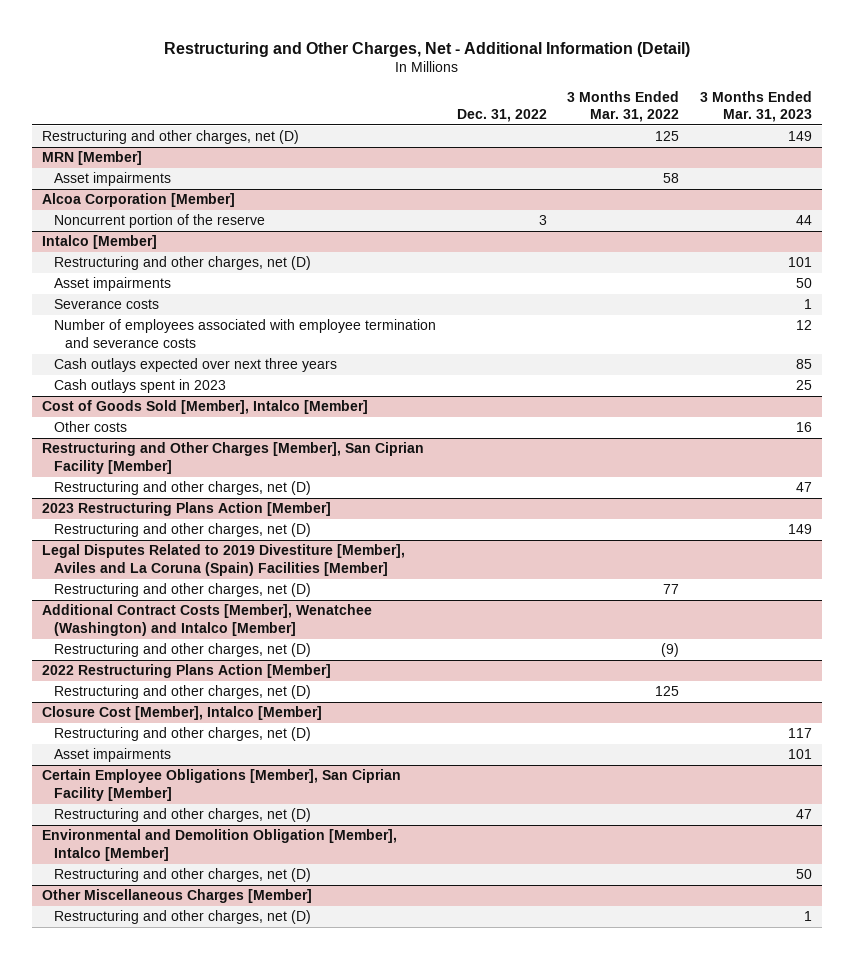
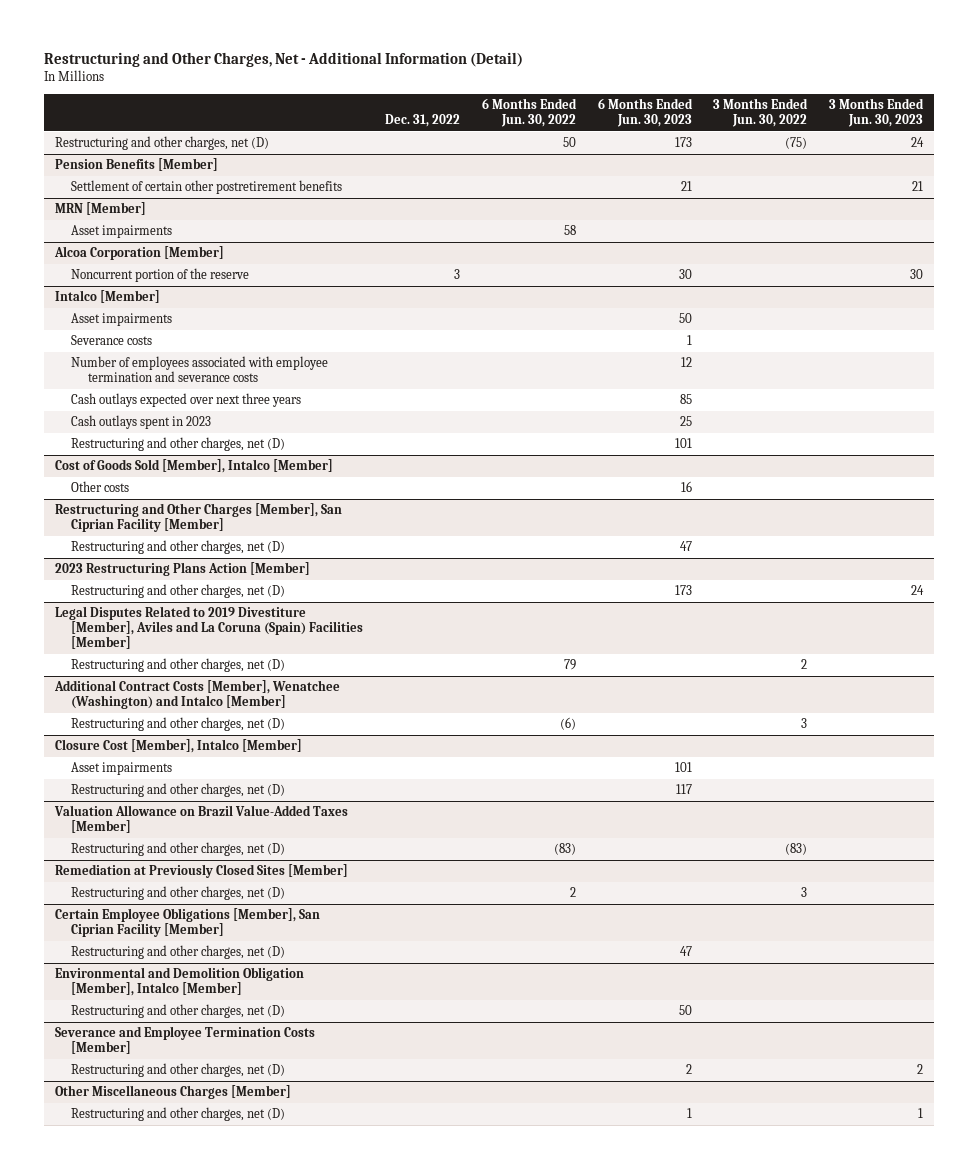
[567,90,680,123] 3 Months Ended Mar. 31, 2022 -> none
[699,90,812,123] 3 Months Ended Mar. 31, 2023 -> none
none -> [481,98,577,128] 6 Months Ended Jun. 30, 2022
none -> [597,98,693,128] 6 Months Ended Jun. 30, 2023
none -> [713,98,809,128] 3 Months Ended Jun. 30, 2022
none -> [829,98,925,128] 3 Months Ended Jun. 30, 2023
none -> [54,158,218,172] Pension Benefits [Member]
none -> [71,180,343,195] Settlement of certain other postretirement benefits
[53,256,311,271] Restructuring and other charges, net (D) -> [71,437,286,452] Restructuring and other charges, net (D)
[42,664,332,679] 2022 Restructuring Plans Action [Member] -> none
[53,685,311,700] Restructuring and other charges, net (D) -> none
[53,727,311,742] Restructuring and other charges, net (D) -> [71,783,286,798] Restructuring and other charges, net (D)
none -> [53,805,348,834] Valuation Allowance on Brazil Value-Added Taxes [Member]
none -> [71,842,286,857] Restructuring and other charges, net (D)
none -> [54,864,348,879] Remediation at Previously Closed Sites [Member]
none -> [71,886,286,901] Restructuring and other charges, net (D)
none -> [54,1026,315,1055] Severance and Employee Termination Costs [Member]
none -> [71,1063,286,1078] Restructuring and other charges, net (D)

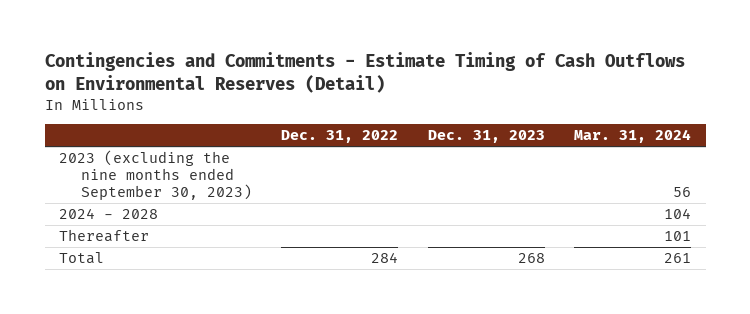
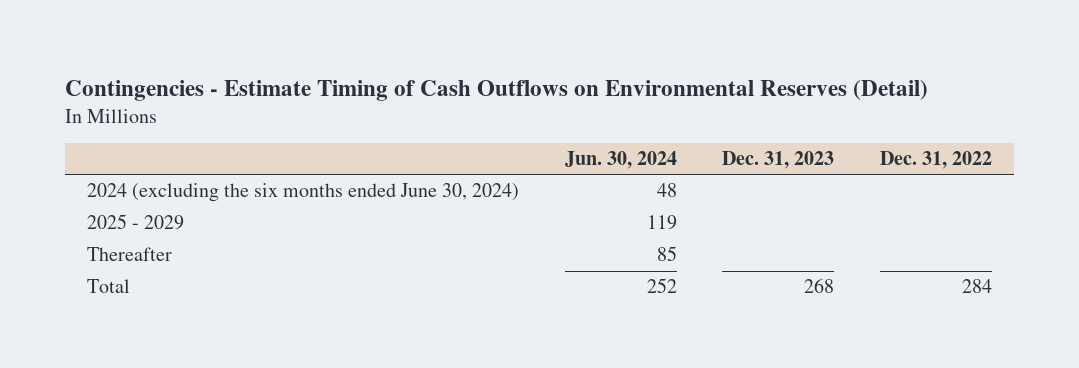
[44,52,685,94] Contingencies and Commitments - Estimate Timing of Cash Outflows on Environmental Reserves (Detail) -> [64,79,928,101] Contingencies - Estimate Timing of Cash Outflows on Environmental Reserves (Detail)
[574,129,692,144] Mar. 31, 2024 -> none
none -> [564,151,677,170] Jun. 30, 2024
[59,149,252,201] 2023 (excluding the nine months ended September 30, 2023) -> [87,183,520,203] 2024 (excluding the six months ended June 30, 2024)
[59,207,159,219] 2024 - 2028 -> [87,214,185,231] 2025 - 2029

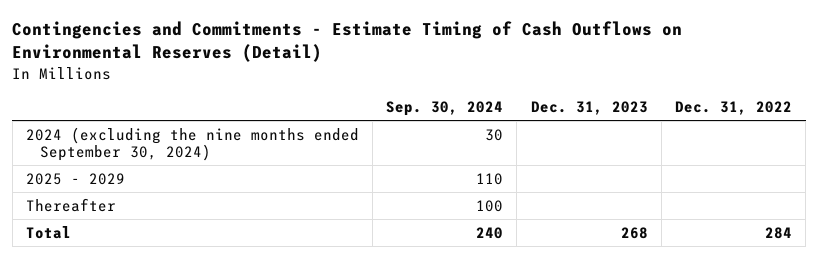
[64,79,928,101] Contingencies - Estimate Timing of Cash Outflows on Environmental Reserves (Detail) -> [12,21,683,63] Contingencies and Commitments - Estimate Timing of Cash Outflows on Environmental Reserves (Detail)
[564,151,677,170] Jun. 30, 2024 -> none
none -> [386,100,504,116] Sep. 30, 2024
[87,183,520,203] 2024 (excluding the six months ended June 30, 2024) -> [25,126,359,162] 2024 (excluding the nine months ended September 30, 2024)

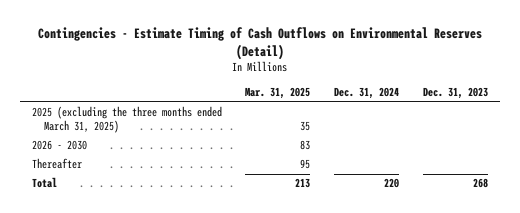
[12,21,683,63] Contingencies and Commitments - Estimate Timing of Cash Outflows on Environmental Reserves (Detail) -> [37,26,482,60] Contingencies - Estimate Timing of Cash Outflows on Environmental Reserves (Detail)
[386,100,504,116] Sep. 30, 2024 -> none
[674,100,792,115] Dec. 31, 2022 -> none
none -> [245,87,311,100] Mar. 31, 2025
none -> [334,87,400,100] Dec. 31, 2024
[25,126,359,162] 2024 (excluding the nine months ended September 30, 2024) -> [31,106,222,134] 2025 (excluding the three months ended March 31, 2025)
[25,172,125,185] 2025 - 2029 -> [31,140,87,151] 2026 - 2030

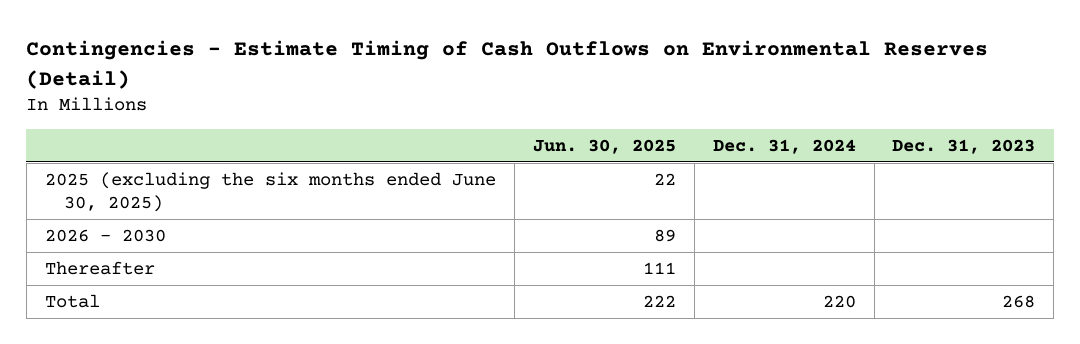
[245,87,311,100] Mar. 31, 2025 -> none
none -> [532,138,676,154] Jun. 30, 2025
[31,106,222,134] 2025 (excluding the three months ended March 31, 2025) -> [44,171,496,212] 2025 (excluding the six months ended June 30, 2025)

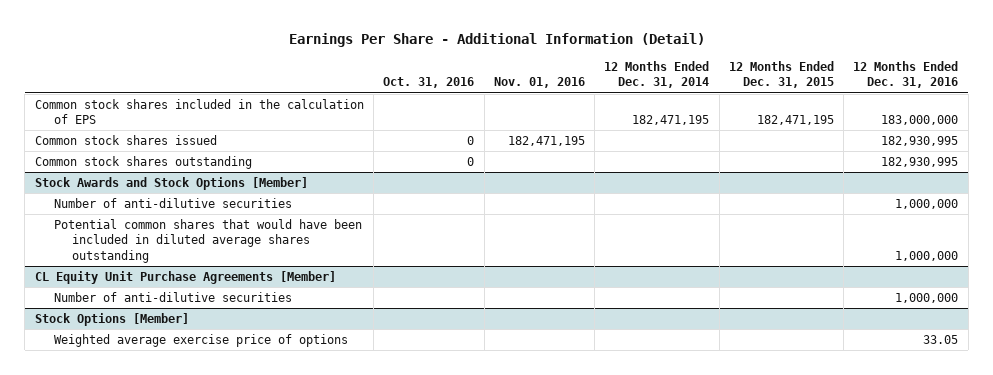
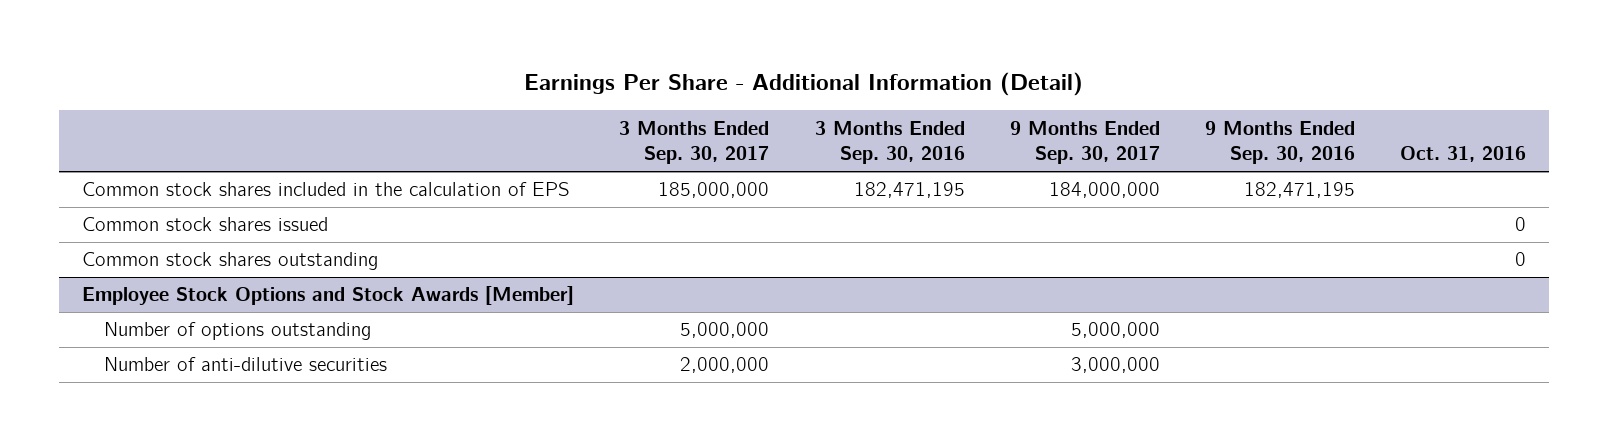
[493,77,585,89] Nov. 01, 2016 -> none
[604,61,710,89] 12 Months Ended Dec. 31, 2014 -> none
[728,61,834,89] 12 Months Ended Dec. 31, 2015 -> none
[853,61,959,89] 12 Months Ended Dec. 31, 2016 -> none
none -> [619,120,770,165] 3 Months Ended Sep. 30, 2017
none -> [814,120,965,165] 3 Months Ended Sep. 30, 2016
none -> [1009,120,1160,165] 9 Months Ended Sep. 30, 2017
none -> [1205,120,1356,165] 9 Months Ended Sep. 30, 2016
[34,177,308,191] Stock Awards and Stock Options [Member] -> [81,286,574,306] Employee Stock Options and Stock Awards [Member]
none -> [103,322,371,341] Number of options outstanding
[53,219,362,263] Potential common shares that would have been included in diluted average shares outstanding -> none
[34,271,336,285] CL Equity Unit Purchase Agreements [Member] -> none
[53,292,292,303] Number of anti-dilutive securities -> none
[34,313,189,327] Stock Options [Member] -> none
[53,334,348,348] Weighted average exercise price of options -> none

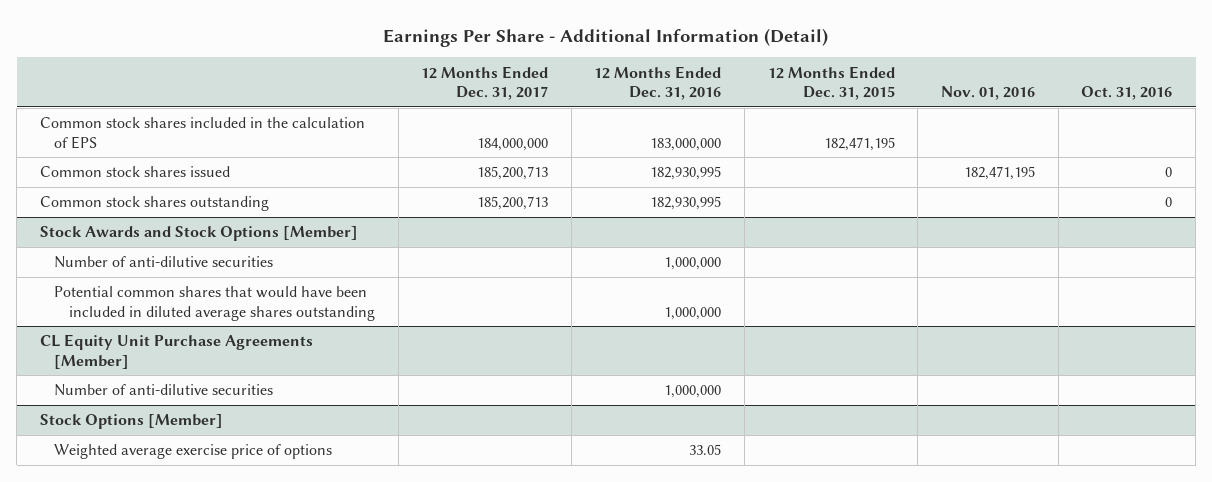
[619,120,770,165] 3 Months Ended Sep. 30, 2017 -> none
[814,120,965,165] 3 Months Ended Sep. 30, 2016 -> none
[1009,120,1160,165] 9 Months Ended Sep. 30, 2017 -> none
[1205,120,1356,165] 9 Months Ended Sep. 30, 2016 -> none
none -> [421,65,549,101] 12 Months Ended Dec. 31, 2017
none -> [594,65,722,101] 12 Months Ended Dec. 31, 2016
none -> [767,65,895,101] 12 Months Ended Dec. 31, 2015
none -> [941,86,1036,101] Nov. 01, 2016
[103,322,371,341] Number of options outstanding -> none
[81,286,574,306] Employee Stock Options and Stock Awards [Member] -> [40,226,359,242] Stock Awards and Stock Options [Member]
none -> [54,286,375,321] Potential common shares that would have been included in diluted average shares outstanding
none -> [40,334,314,369] CL Equity Unit Purchase Agreements [Member]
none -> [54,384,274,397] Number of anti-dilutive securities
none -> [40,414,224,430] Stock Options [Member]
none -> [54,444,333,460] Weighted average exercise price of options

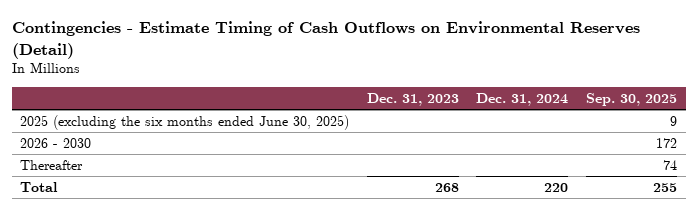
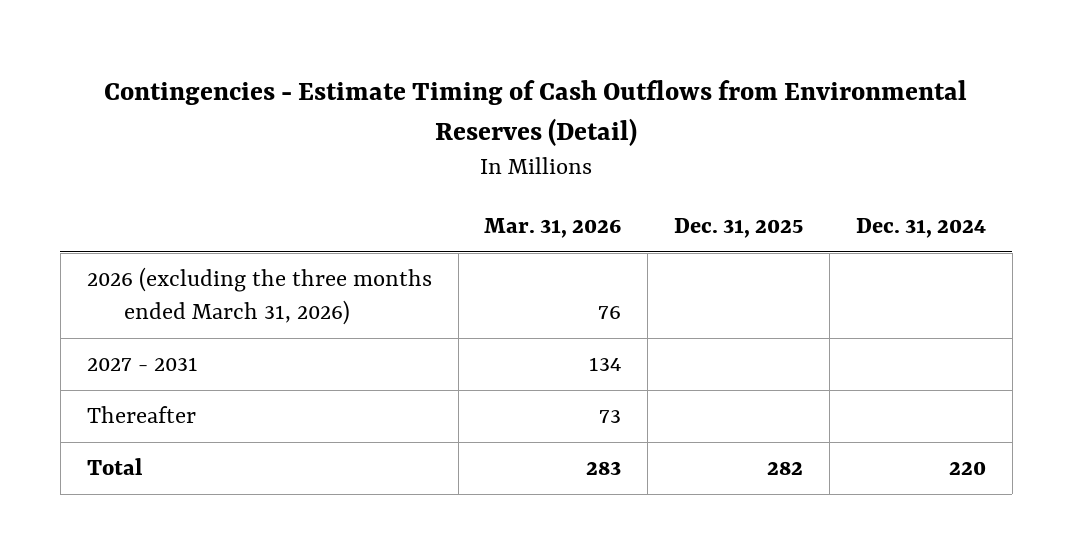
[11,21,640,59] Contingencies - Estimate Timing of Cash Outflows on Environmental Reserves (Detail) -> [104,79,968,146] Contingencies - Estimate Timing of Cash Outflows from Environmental Reserves (Detail)
[366,92,459,106] Dec. 31, 2023 -> none
[585,92,677,106] Sep. 30, 2025 -> none
none -> [484,218,622,239] Mar. 31, 2026
none -> [674,218,804,239] Dec. 31, 2025
[20,114,350,130] 2025 (excluding the six months ended June 30, 2025) -> [86,267,432,326] 2026 (excluding the three months ended March 31, 2026)
[20,137,92,148] 2026 - 2030 -> [86,357,198,372] 2027 - 2031

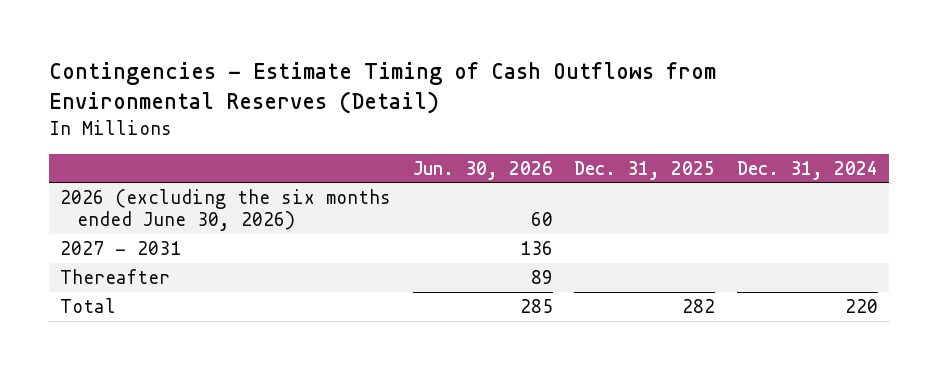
[484,218,622,239] Mar. 31, 2026 -> none
none -> [412,160,553,180] Jun. 30, 2026
[86,267,432,326] 2026 (excluding the three months ended March 31, 2026) -> [60,188,392,232] 2026 (excluding the six months ended June 30, 2026)

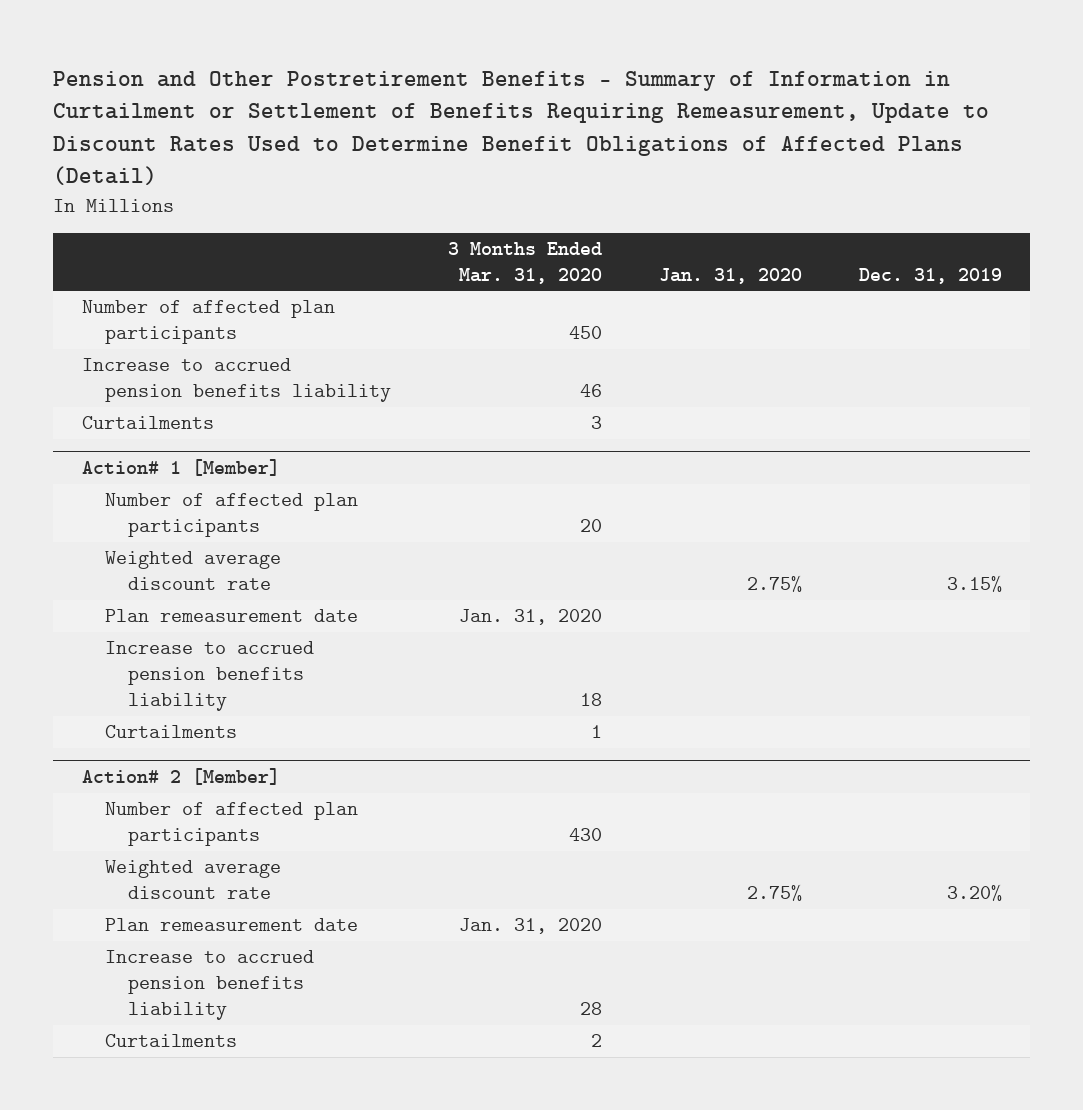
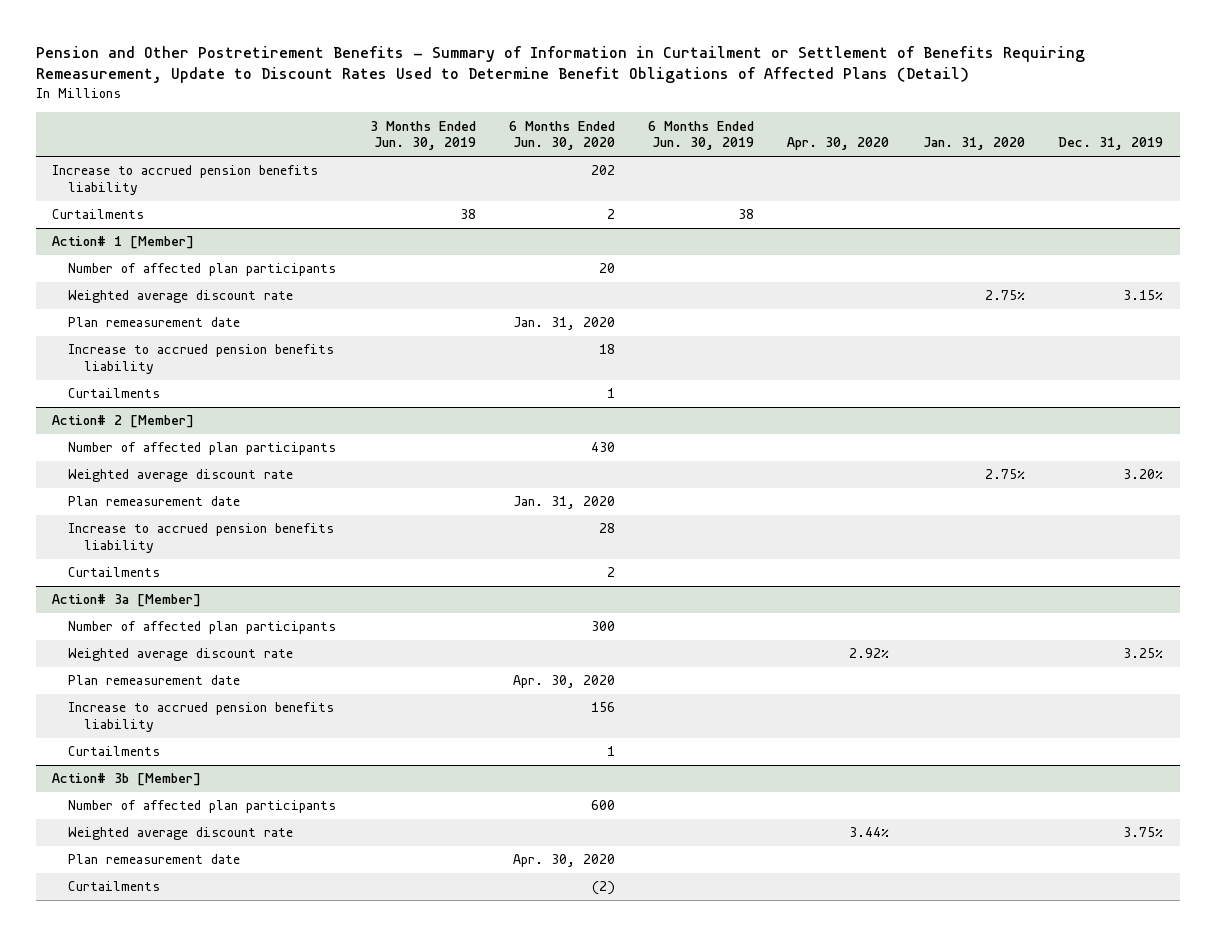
[447,241,602,284] 3 Months Ended Mar. 31, 2020 -> none
none -> [369,120,476,151] 3 Months Ended Jun. 30, 2019
none -> [508,120,615,151] 6 Months Ended Jun. 30, 2020
none -> [648,120,755,151] 6 Months Ended Jun. 30, 2019
none -> [787,137,890,151] Apr. 30, 2020
[81,300,335,345] Number of affected plan participants -> none
none -> [52,594,202,608] Action# 3a [Member]
none -> [68,621,337,635] Number of affected plan participants
none -> [68,648,294,662] Weighted average discount rate
none -> [68,675,241,686] Plan remeasurement date
none -> [68,702,335,733] Increase to accrued pension benefits liability
none -> [68,746,161,757] Curtailments
none -> [52,773,202,787] Action# 3b [Member]
none -> [68,800,337,814] Number of affected plan participants
none -> [68,827,294,841] Weighted average discount rate
none -> [68,854,241,865] Plan remeasurement date
none -> [68,881,161,892] Curtailments

